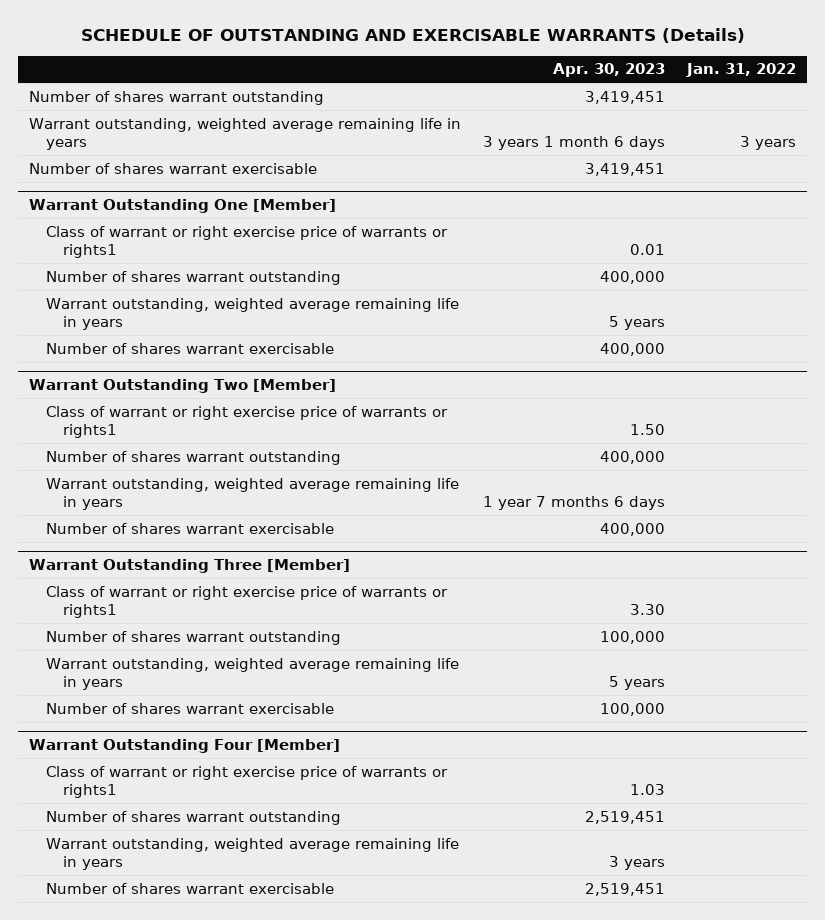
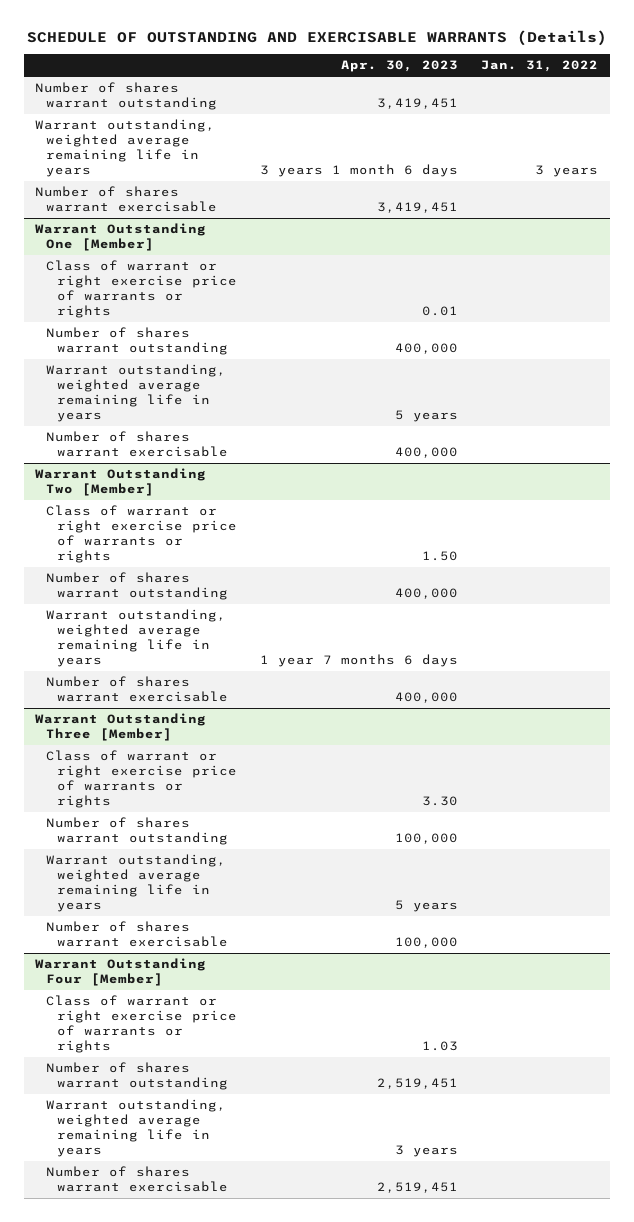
[46,225,449,258] Class of warrant or right exercise price of warrants or rights1 -> [46,260,238,319] Class of warrant or right exercise price of warrants or rights
[46,405,449,438] Class of warrant or right exercise price of warrants or rights1 -> [46,505,238,564] Class of warrant or right exercise price of warrants or rights
[46,585,449,618] Class of warrant or right exercise price of warrants or rights1 -> [46,750,238,809] Class of warrant or right exercise price of warrants or rights
[46,765,449,798] Class of warrant or right exercise price of warrants or rights1 -> [46,995,238,1054] Class of warrant or right exercise price of warrants or rights

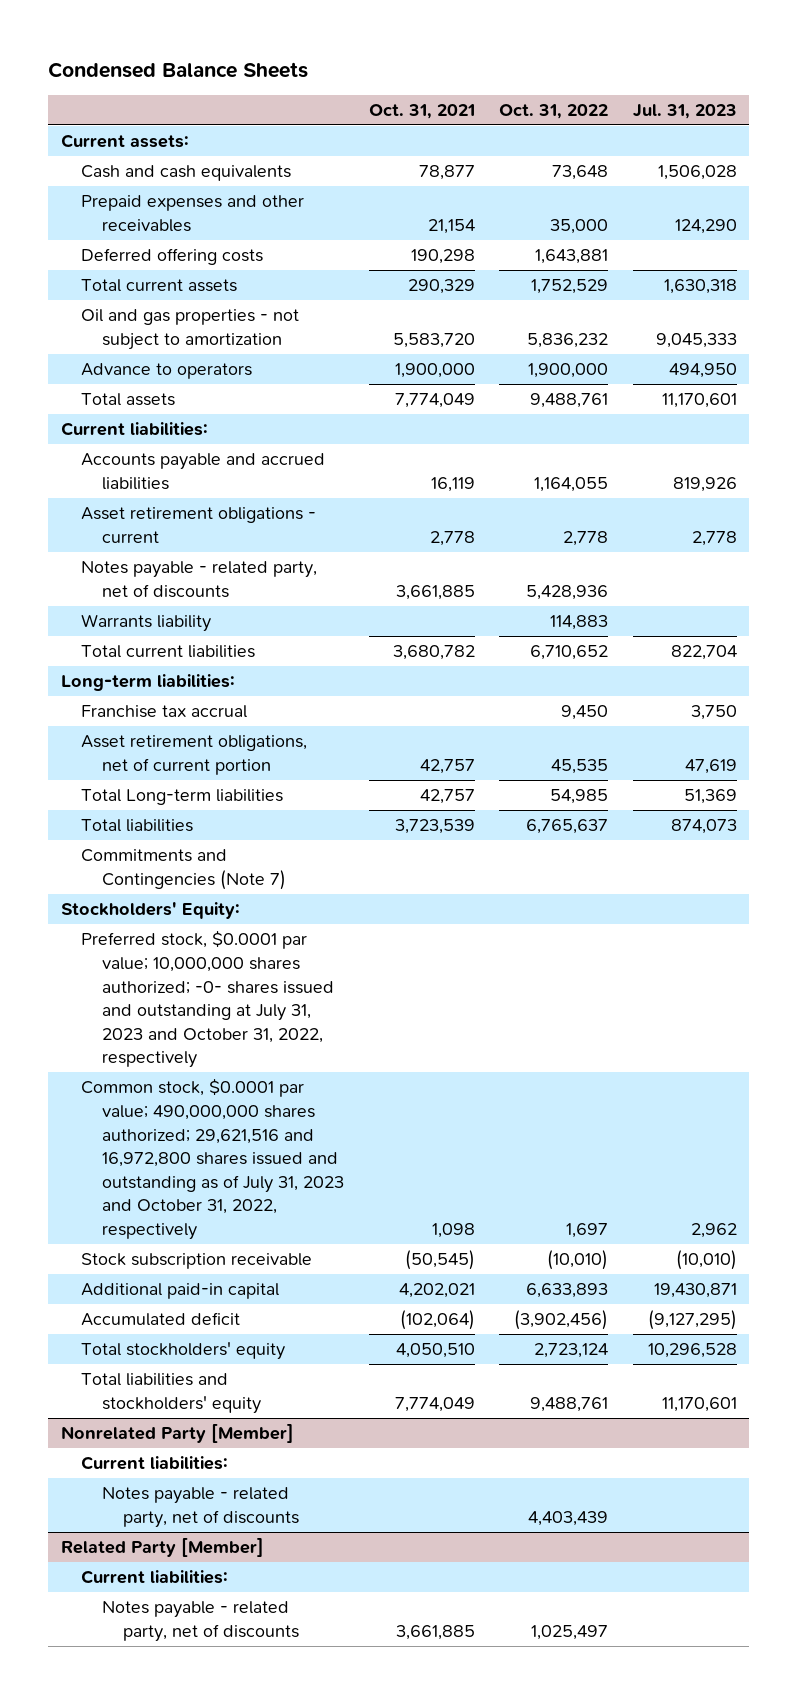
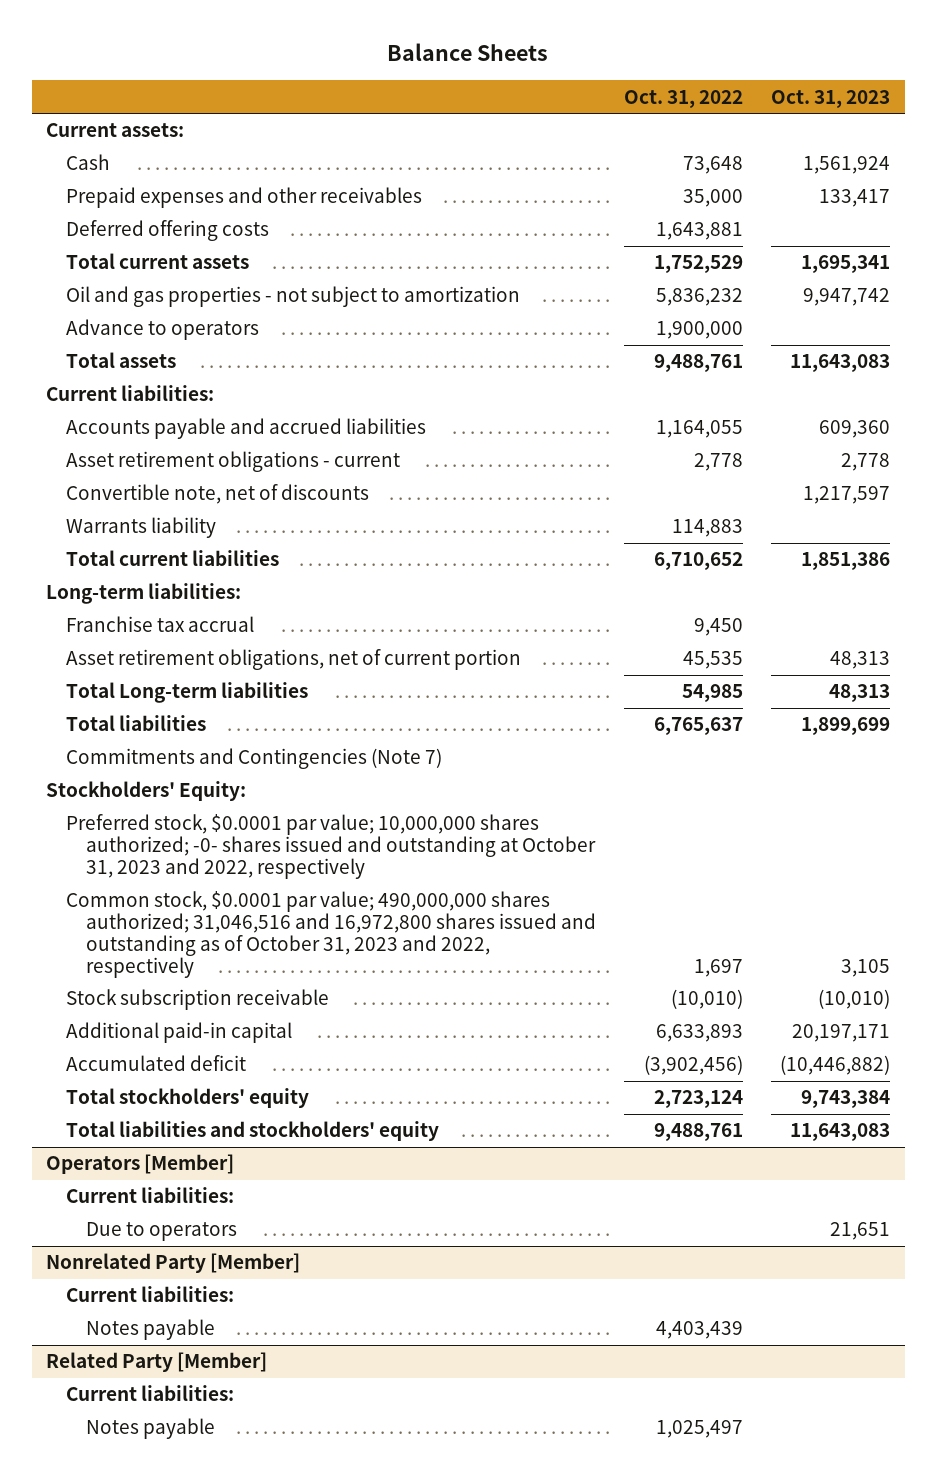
[48,61,309,78] Condensed Balance Sheets -> [387,43,549,62] Balance Sheets
[368,104,475,120] Oct. 31, 2021 -> none
[632,104,737,120] Jul. 31, 2023 -> none
none -> [771,89,891,108] Oct. 31, 2023
[81,165,292,182] Cash and cash equivalents -> [65,154,110,171] Cash
[81,561,318,598] Notes payable - related party, net of discounts -> none
none -> [65,484,369,505] Convertible note, net of discounts
[81,930,334,1069] Preferred stock, $0.0001 par value; 10,000,000 shares authorized; -0- shares issued and outstanding at July 31, 2023 and October 31, 2022, respectively -> [65,814,596,880] Preferred stock, $0.0001 par value; 10,000,000 shares authorized; -0- shares issued and outstanding at October 31, 2023 and 2022, respectively
[81,1078,344,1241] Common stock, $0.0001 par value; 490,000,000 shares authorized; 29,621,516 and 16,972,800 shares issued and outstanding as of July 31, 2023 and October 31, 2022, respectively -> [65,891,596,978] Common stock, $0.0001 par value; 490,000,000 shares authorized; 31,046,516 and 16,972,800 shares issued and outstanding as of October 31, 2023 and 2022, respectively
none -> [46,1154,235,1175] Operators [Member]
none -> [65,1187,234,1204] Current liabilities:
none -> [85,1222,237,1242] Due to operators
[101,1487,299,1528] Notes payable - related party, net of discounts -> [85,1319,215,1341] Notes payable
[101,1601,299,1642] Notes payable - related party, net of discounts -> [85,1418,215,1440] Notes payable

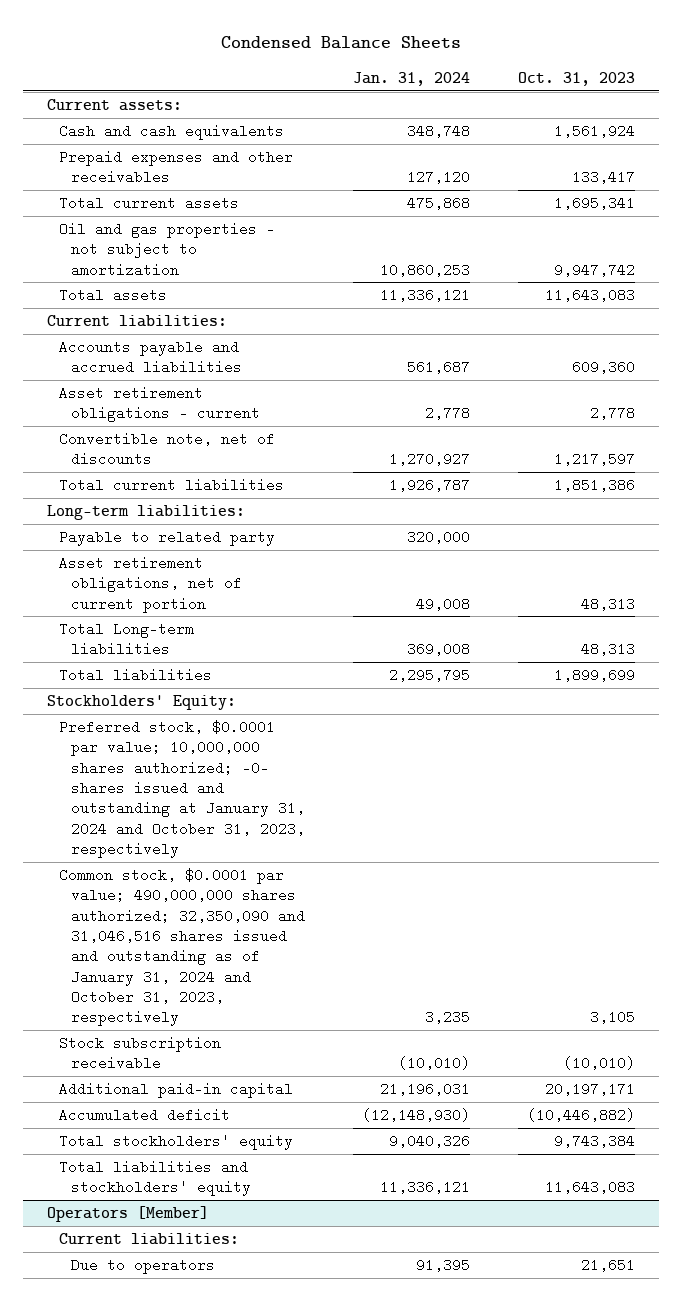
[387,43,549,62] Balance Sheets -> [220,36,461,50] Condensed Balance Sheets
[624,89,744,108] Oct. 31, 2022 -> none
none -> [352,71,470,86] Jan. 31, 2024
[65,154,110,171] Cash -> [58,123,284,140] Cash and cash equivalents
[65,220,269,242] Deferred offering costs -> none
[65,319,259,341] Advance to operators -> none
[65,517,216,539] Warrants liability -> none
[65,616,254,633] Franchise tax accrual -> none
none -> [58,529,275,546] Payable to related party
[65,748,442,770] Commitments and Contingencies (Note 7) -> none
[65,814,596,880] Preferred stock, $0.0001 par value; 10,000,000 shares authorized; -0- shares issued and outstanding at October 31, 2023 and 2022, respectively -> [58,719,305,858] Preferred stock, $0.0001 par value; 10,000,000 shares authorized; -0- shares issued and outstanding at January 31, 2024 and October 31, 2023, respectively
[65,891,596,978] Common stock, $0.0001 par value; 490,000,000 shares authorized; 31,046,516 and 16,972,800 shares issued and outstanding as of October 31, 2023 and 2022, respectively -> [58,867,305,1027] Common stock, $0.0001 par value; 490,000,000 shares authorized; 32,350,090 and 31,046,516 shares issued and outstanding as of January 31, 2024 and October 31, 2023, respectively
[46,1253,301,1274] Nonrelated Party [Member] -> none
[65,1286,234,1303] Current liabilities: -> none
[85,1319,215,1341] Notes payable -> none
[46,1352,268,1373] Related Party [Member] -> none
[65,1385,234,1402] Current liabilities: -> none
[85,1418,215,1440] Notes payable -> none

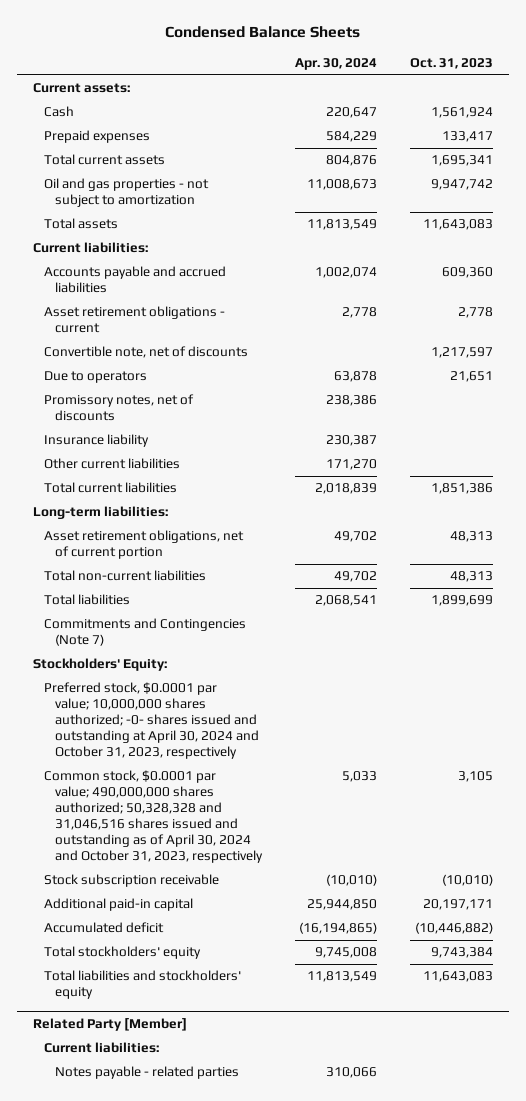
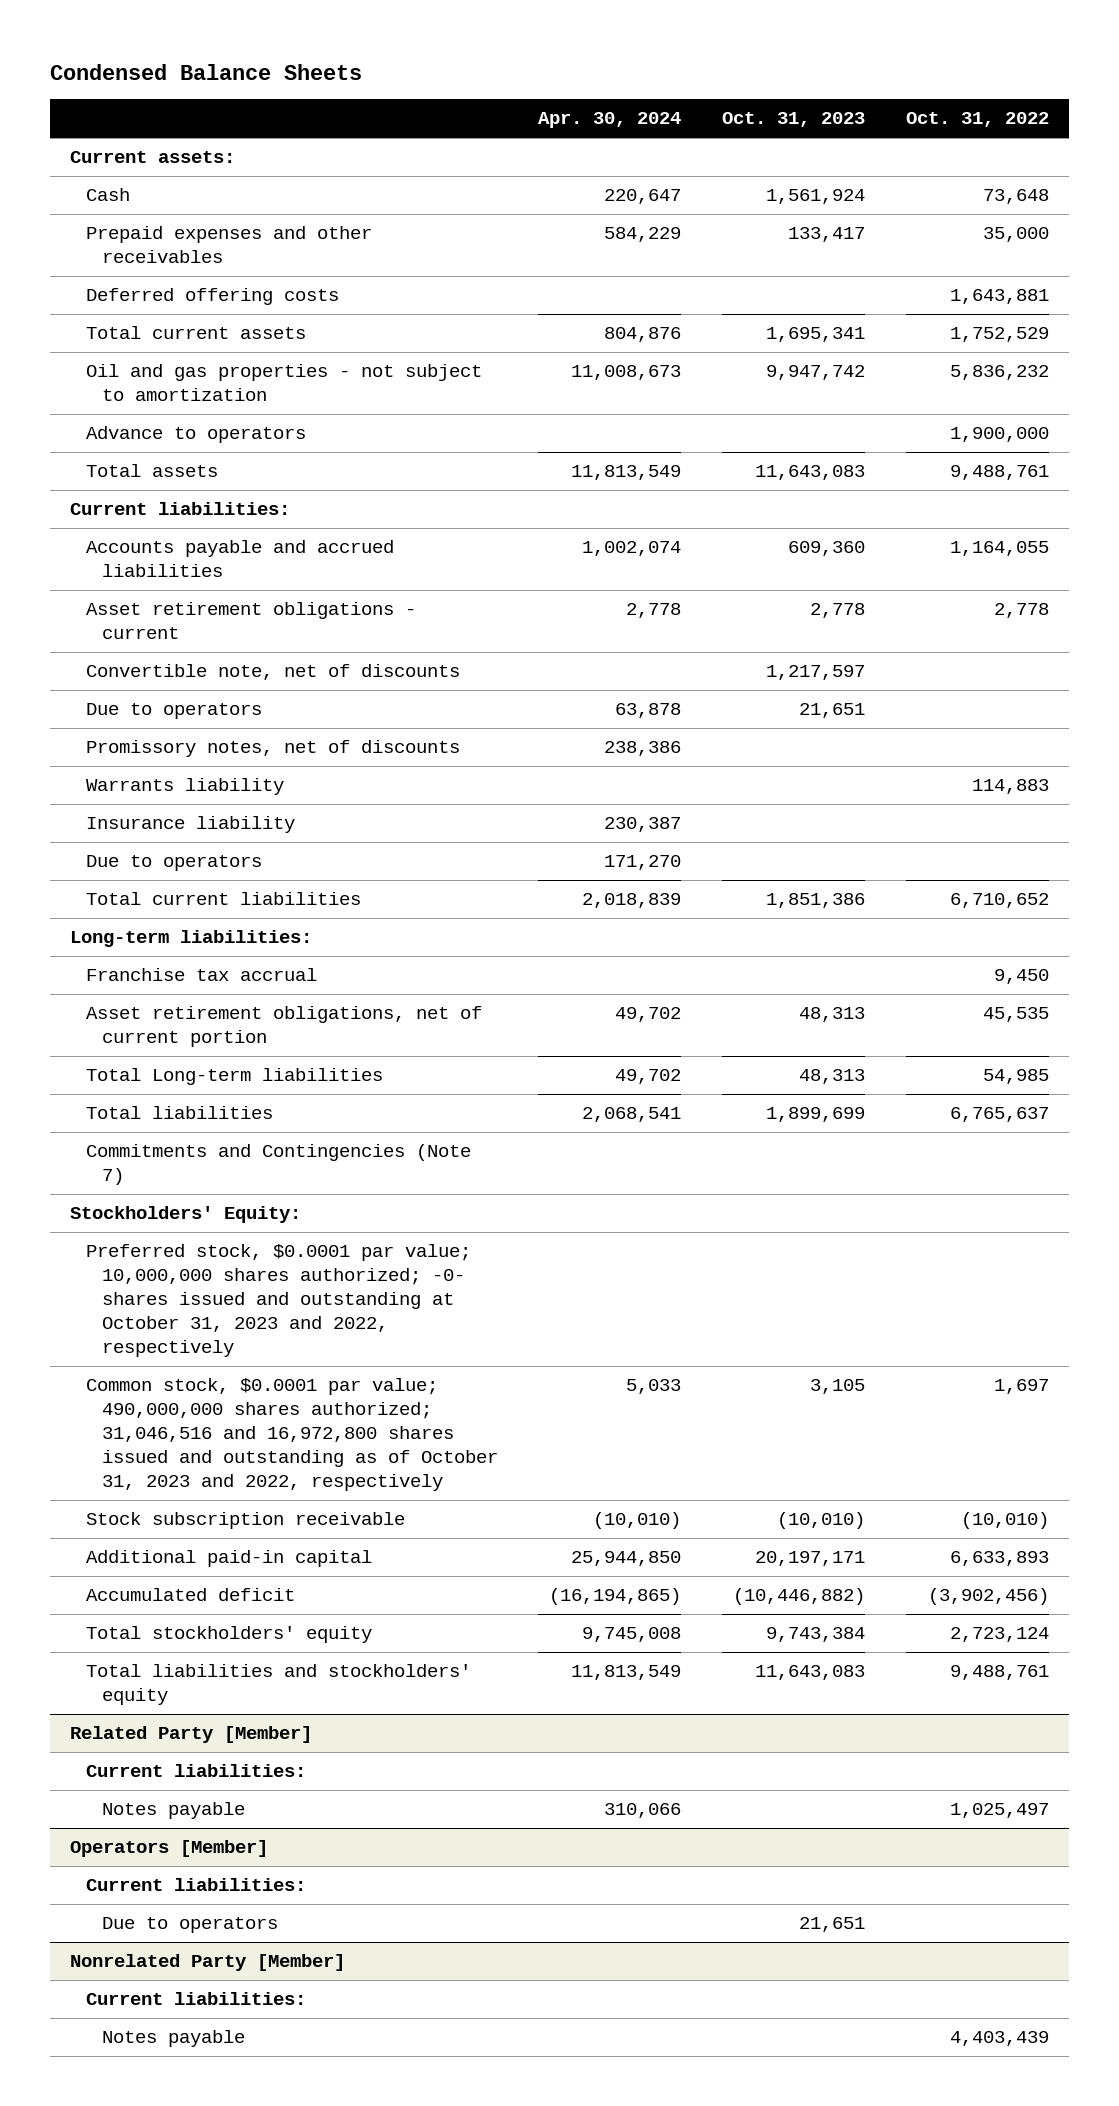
none -> [905,112,1049,128] Oct. 31, 2022
[44,130,151,144] Prepaid expenses -> [86,226,373,264] Prepaid expenses and other receivables
none -> [86,288,340,306] Deferred offering costs
none -> [86,426,307,444] Advance to operators
none -> [86,778,285,796] Warrants liability
[44,458,181,470] Other current liabilities -> [86,855,263,872] Due to operators
none -> [86,968,318,982] Franchise tax accrual
[44,570,207,582] Total non-current liabilities -> [86,1068,384,1086] Total Long-term liabilities
[44,682,260,760] Preferred stock, $0.0001 par value; 10,000,000 shares authorized; -0- shares issued and outstanding at April 30, 2024 and October 31, 2023, respectively -> [86,1244,472,1358] Preferred stock, $0.0001 par value; 10,000,000 shares authorized; -0- shares issued and outstanding at October 31, 2023 and 2022, respectively
[44,770,264,864] Common stock, $0.0001 par value; 490,000,000 shares authorized; 50,328,328 and 31,046,516 shares issued and outstanding as of April 30, 2024 and October 31, 2023, respectively -> [86,1378,498,1492] Common stock, $0.0001 par value; 490,000,000 shares authorized; 31,046,516 and 16,972,800 shares issued and outstanding as of October 31, 2023 and 2022, respectively
[55,1066,240,1080] Notes payable - related parties -> [101,1802,245,1820] Notes payable
none -> [70,1840,269,1858] Operators [Member]
none -> [86,1878,307,1892] Current liabilities:
none -> [101,1917,278,1934] Due to operators
none -> [70,1954,346,1972] Nonrelated Party [Member]
none -> [86,1992,307,2006] Current liabilities:
none -> [101,2030,245,2048] Notes payable

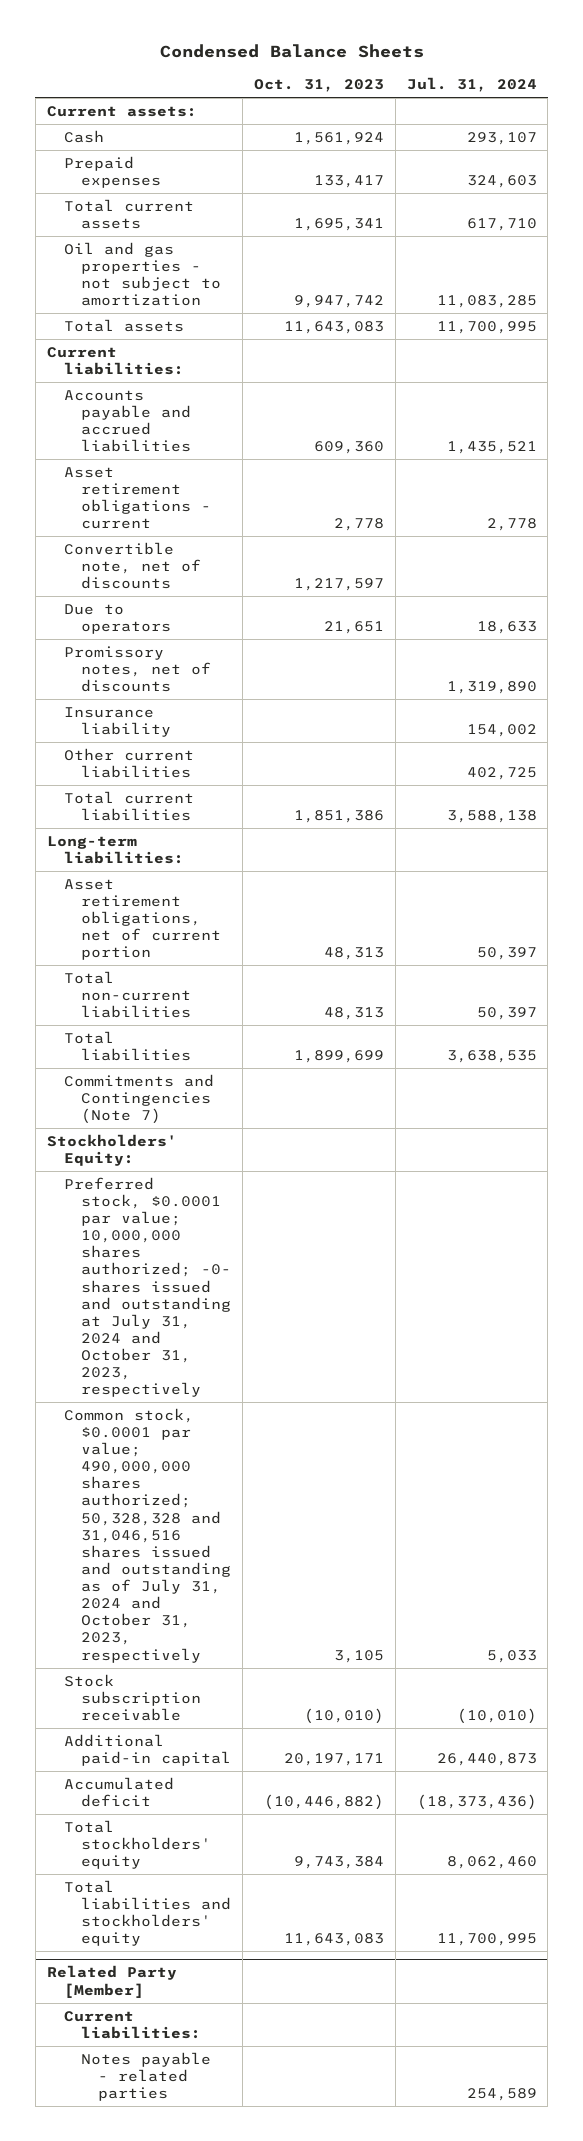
[538,112,682,129] Apr. 30, 2024 -> none
[905,112,1049,128] Oct. 31, 2022 -> none
none -> [406,77,537,93] Jul. 31, 2024
[86,288,340,306] Deferred offering costs -> none
[86,226,373,264] Prepaid expenses and other receivables -> [63,155,161,189] Prepaid expenses
[86,426,307,444] Advance to operators -> none
[86,778,285,796] Warrants liability -> none
[86,855,263,872] Due to operators -> [63,747,194,779] Other current liabilities
[86,968,318,982] Franchise tax accrual -> none
[86,1068,384,1086] Total Long-term liabilities -> [63,970,191,1019] Total non-current liabilities
[86,1244,472,1358] Preferred stock, $0.0001 par value; 10,000,000 shares authorized; -0- shares issued and outstanding at October 31, 2023 and 2022, respectively -> [63,1176,231,1398] Preferred stock, $0.0001 par value; 10,000,000 shares authorized; -0- shares issued and outstanding at July 31, 2024 and October 31, 2023, respectively
[86,1378,498,1492] Common stock, $0.0001 par value; 490,000,000 shares authorized; 31,046,516 and 16,972,800 shares issued and outstanding as of October 31, 2023 and 2022, respectively -> [63,1407,231,1663] Common stock, $0.0001 par value; 490,000,000 shares authorized; 50,328,328 and 31,046,516 shares issued and outstanding as of July 31, 2024 and October 31, 2023, respectively
[70,1840,269,1858] Operators [Member] -> none
[86,1878,307,1892] Current liabilities: -> none
[101,1917,278,1934] Due to operators -> none
[70,1954,346,1972] Nonrelated Party [Member] -> none
[86,1992,307,2006] Current liabilities: -> none
[101,2030,245,2048] Notes payable -> none
[101,1802,245,1820] Notes payable -> [80,2051,211,2102] Notes payable - related parties

